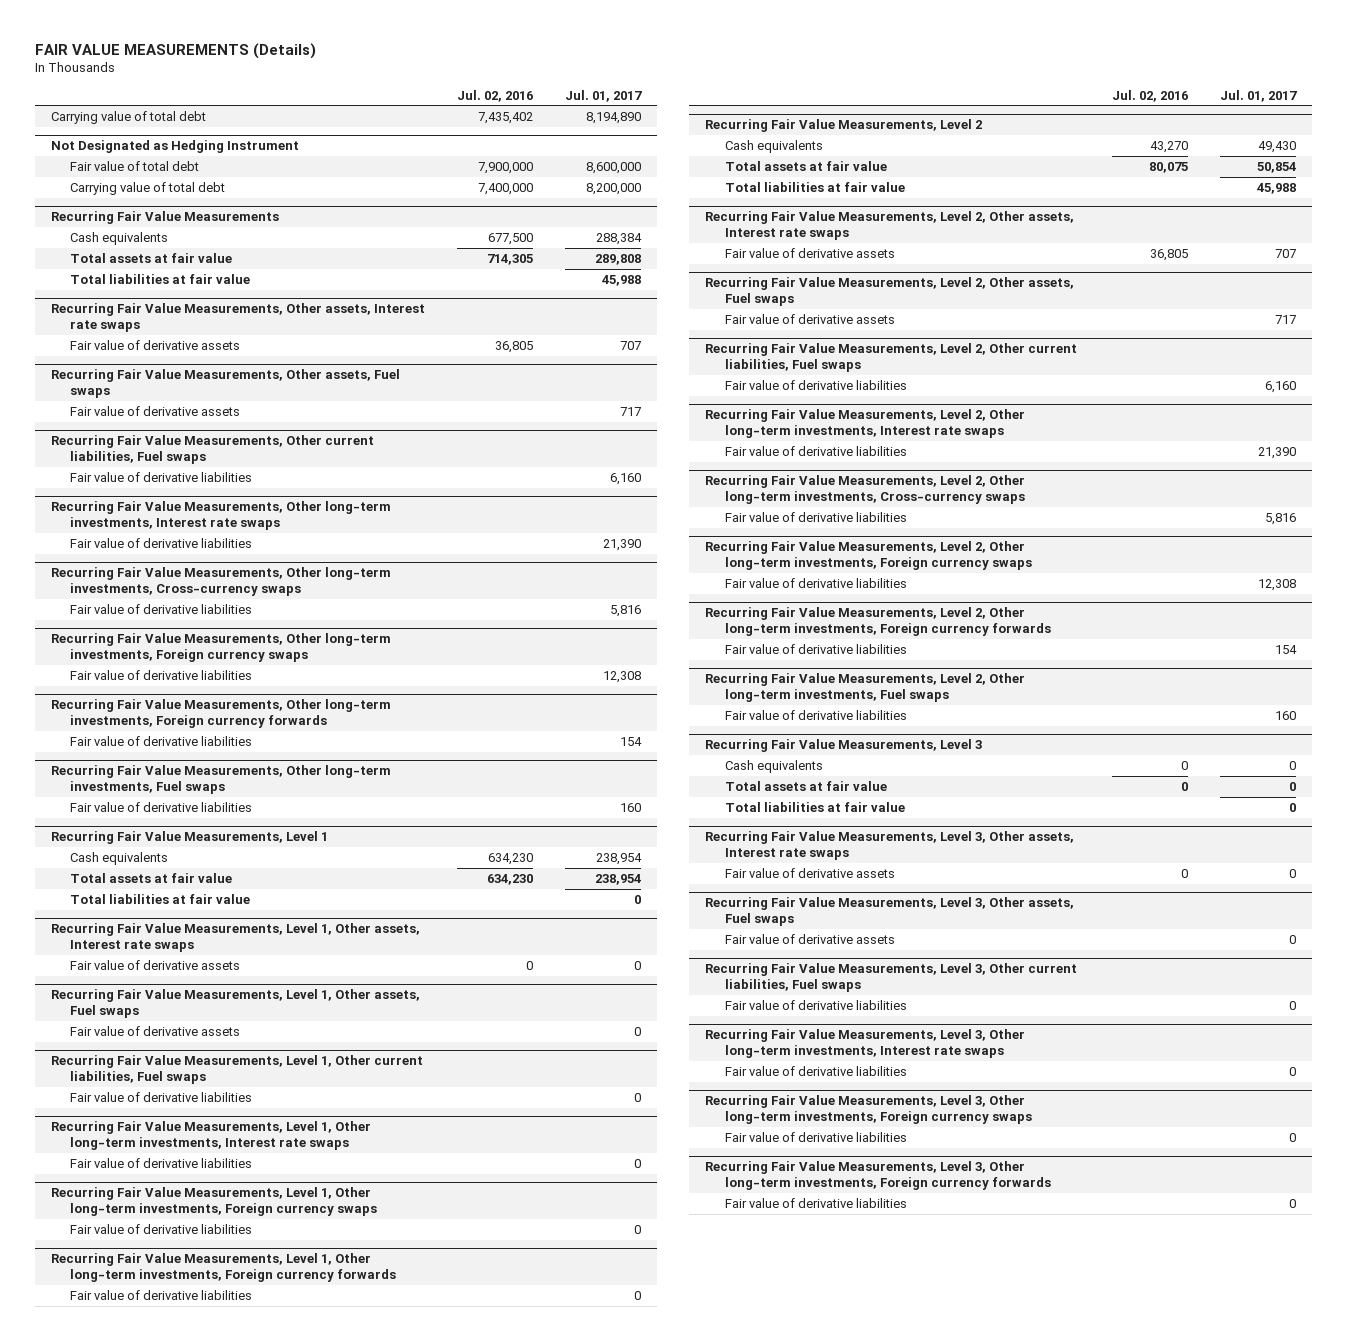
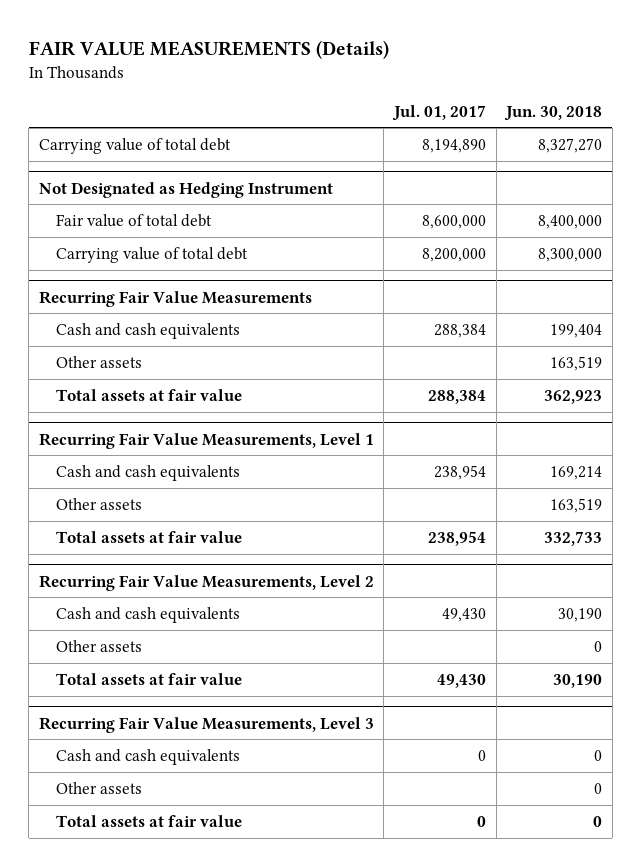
[456,89,533,102] Jul. 02, 2016 -> none
none -> [504,105,603,121] Jun. 30, 2018
[69,273,250,284] Total liabilities at fair value -> none
[50,303,425,333] Recurring Fair Value Measurements, Other assets, Interest rate swaps -> none
[69,339,240,350] Fair value of derivative assets -> none
[50,369,400,399] Recurring Fair Value Measurements, Other assets, Fuel swaps -> none
[69,405,240,416] Fair value of derivative assets -> none
[50,435,374,465] Recurring Fair Value Measurements, Other current liabilities, Fuel swaps -> none
[69,471,252,482] Fair value of derivative liabilities -> none
[50,501,391,531] Recurring Fair Value Measurements, Other long-term investments, Interest rate swaps -> none
[69,537,252,548] Fair value of derivative liabilities -> none
[50,567,391,597] Recurring Fair Value Measurements, Other long-term investments, Cross-currency swaps -> none
[69,603,252,614] Fair value of derivative liabilities -> none
[50,633,391,663] Recurring Fair Value Measurements, Other long-term investments, Foreign currency swaps -> none
[69,669,252,680] Fair value of derivative liabilities -> none
[50,699,391,729] Recurring Fair Value Measurements, Other long-term investments, Foreign currency forwards -> none
[69,735,252,746] Fair value of derivative liabilities -> none
[50,765,391,795] Recurring Fair Value Measurements, Other long-term investments, Fuel swaps -> none
[69,801,252,812] Fair value of derivative liabilities -> none
[69,231,168,245] Cash equivalents -> [56,322,241,339] Cash and cash equivalents
none -> [56,355,143,368] Other assets
[595,253,642,265] 289,808 -> [427,389,486,404] 288,384
[69,851,168,865] Cash equivalents -> [56,464,241,481] Cash and cash equivalents
none -> [56,497,143,510] Other assets
[69,893,250,904] Total liabilities at fair value -> none
[50,923,420,953] Recurring Fair Value Measurements, Level 1, Other assets, Interest rate swaps -> none
[69,959,240,970] Fair value of derivative assets -> none
[50,989,420,1019] Recurring Fair Value Measurements, Level 1, Other assets, Fuel swaps -> none
[69,1025,240,1036] Fair value of derivative assets -> none
[50,1055,423,1085] Recurring Fair Value Measurements, Level 1, Other current liabilities, Fuel swaps -> none
[69,1091,252,1102] Fair value of derivative liabilities -> none
[50,1121,371,1151] Recurring Fair Value Measurements, Level 1, Other long-term investments, Interest rate swaps -> none
[69,1157,252,1168] Fair value of derivative liabilities -> none
[50,1187,377,1217] Recurring Fair Value Measurements, Level 1, Other long-term investments, Foreign currency swaps -> none
[69,1223,252,1234] Fair value of derivative liabilities -> none
[50,1253,396,1283] Recurring Fair Value Measurements, Level 1, Other long-term investments, Foreign currency forwards -> none
[69,1289,252,1300] Fair value of derivative liabilities -> none
[724,181,905,192] Total liabilities at fair value -> none
[705,211,1075,241] Recurring Fair Value Measurements, Level 2, Other assets, Interest rate swaps -> none
[724,247,895,258] Fair value of derivative assets -> none
[705,277,1075,307] Recurring Fair Value Measurements, Level 2, Other assets, Fuel swaps -> none
[724,313,895,324] Fair value of derivative assets -> none
[705,343,1078,373] Recurring Fair Value Measurements, Level 2, Other current liabilities, Fuel swaps -> none
[724,379,907,390] Fair value of derivative liabilities -> none
[705,409,1026,439] Recurring Fair Value Measurements, Level 2, Other long-term investments, Interest rate swaps -> none
[724,445,907,456] Fair value of derivative liabilities -> none
[705,475,1026,505] Recurring Fair Value Measurements, Level 2, Other long-term investments, Cross-currency swaps -> none
[724,511,907,522] Fair value of derivative liabilities -> none
[705,541,1032,571] Recurring Fair Value Measurements, Level 2, Other long-term investments, Foreign currency swaps -> none
[724,577,907,588] Fair value of derivative liabilities -> none
[705,607,1051,637] Recurring Fair Value Measurements, Level 2, Other long-term investments, Foreign currency forwards -> none
[724,643,907,654] Fair value of derivative liabilities -> none
[705,673,1026,703] Recurring Fair Value Measurements, Level 2, Other long-term investments, Fuel swaps -> none
[724,709,907,720] Fair value of derivative liabilities -> none
[724,139,823,153] Cash equivalents -> [56,606,241,623] Cash and cash equivalents
none -> [56,639,143,652] Other assets
[1256,161,1296,173] 50,854 -> [436,673,486,688] 49,430
[724,759,823,773] Cash equivalents -> [56,748,241,765] Cash and cash equivalents
none -> [56,781,143,794] Other assets
[724,801,905,812] Total liabilities at fair value -> none
[705,831,1075,861] Recurring Fair Value Measurements, Level 3, Other assets, Interest rate swaps -> none
[724,867,895,878] Fair value of derivative assets -> none
[705,897,1075,927] Recurring Fair Value Measurements, Level 3, Other assets, Fuel swaps -> none
[724,933,895,944] Fair value of derivative assets -> none
[705,963,1078,993] Recurring Fair Value Measurements, Level 3, Other current liabilities, Fuel swaps -> none
[724,999,907,1010] Fair value of derivative liabilities -> none
[705,1029,1026,1059] Recurring Fair Value Measurements, Level 3, Other long-term investments, Interest rate swaps -> none
[724,1065,907,1076] Fair value of derivative liabilities -> none
[705,1095,1032,1125] Recurring Fair Value Measurements, Level 3, Other long-term investments, Foreign currency swaps -> none
[724,1131,907,1142] Fair value of derivative liabilities -> none
[705,1161,1051,1191] Recurring Fair Value Measurements, Level 3, Other long-term investments, Foreign currency forwards -> none
[724,1197,907,1208] Fair value of derivative liabilities -> none

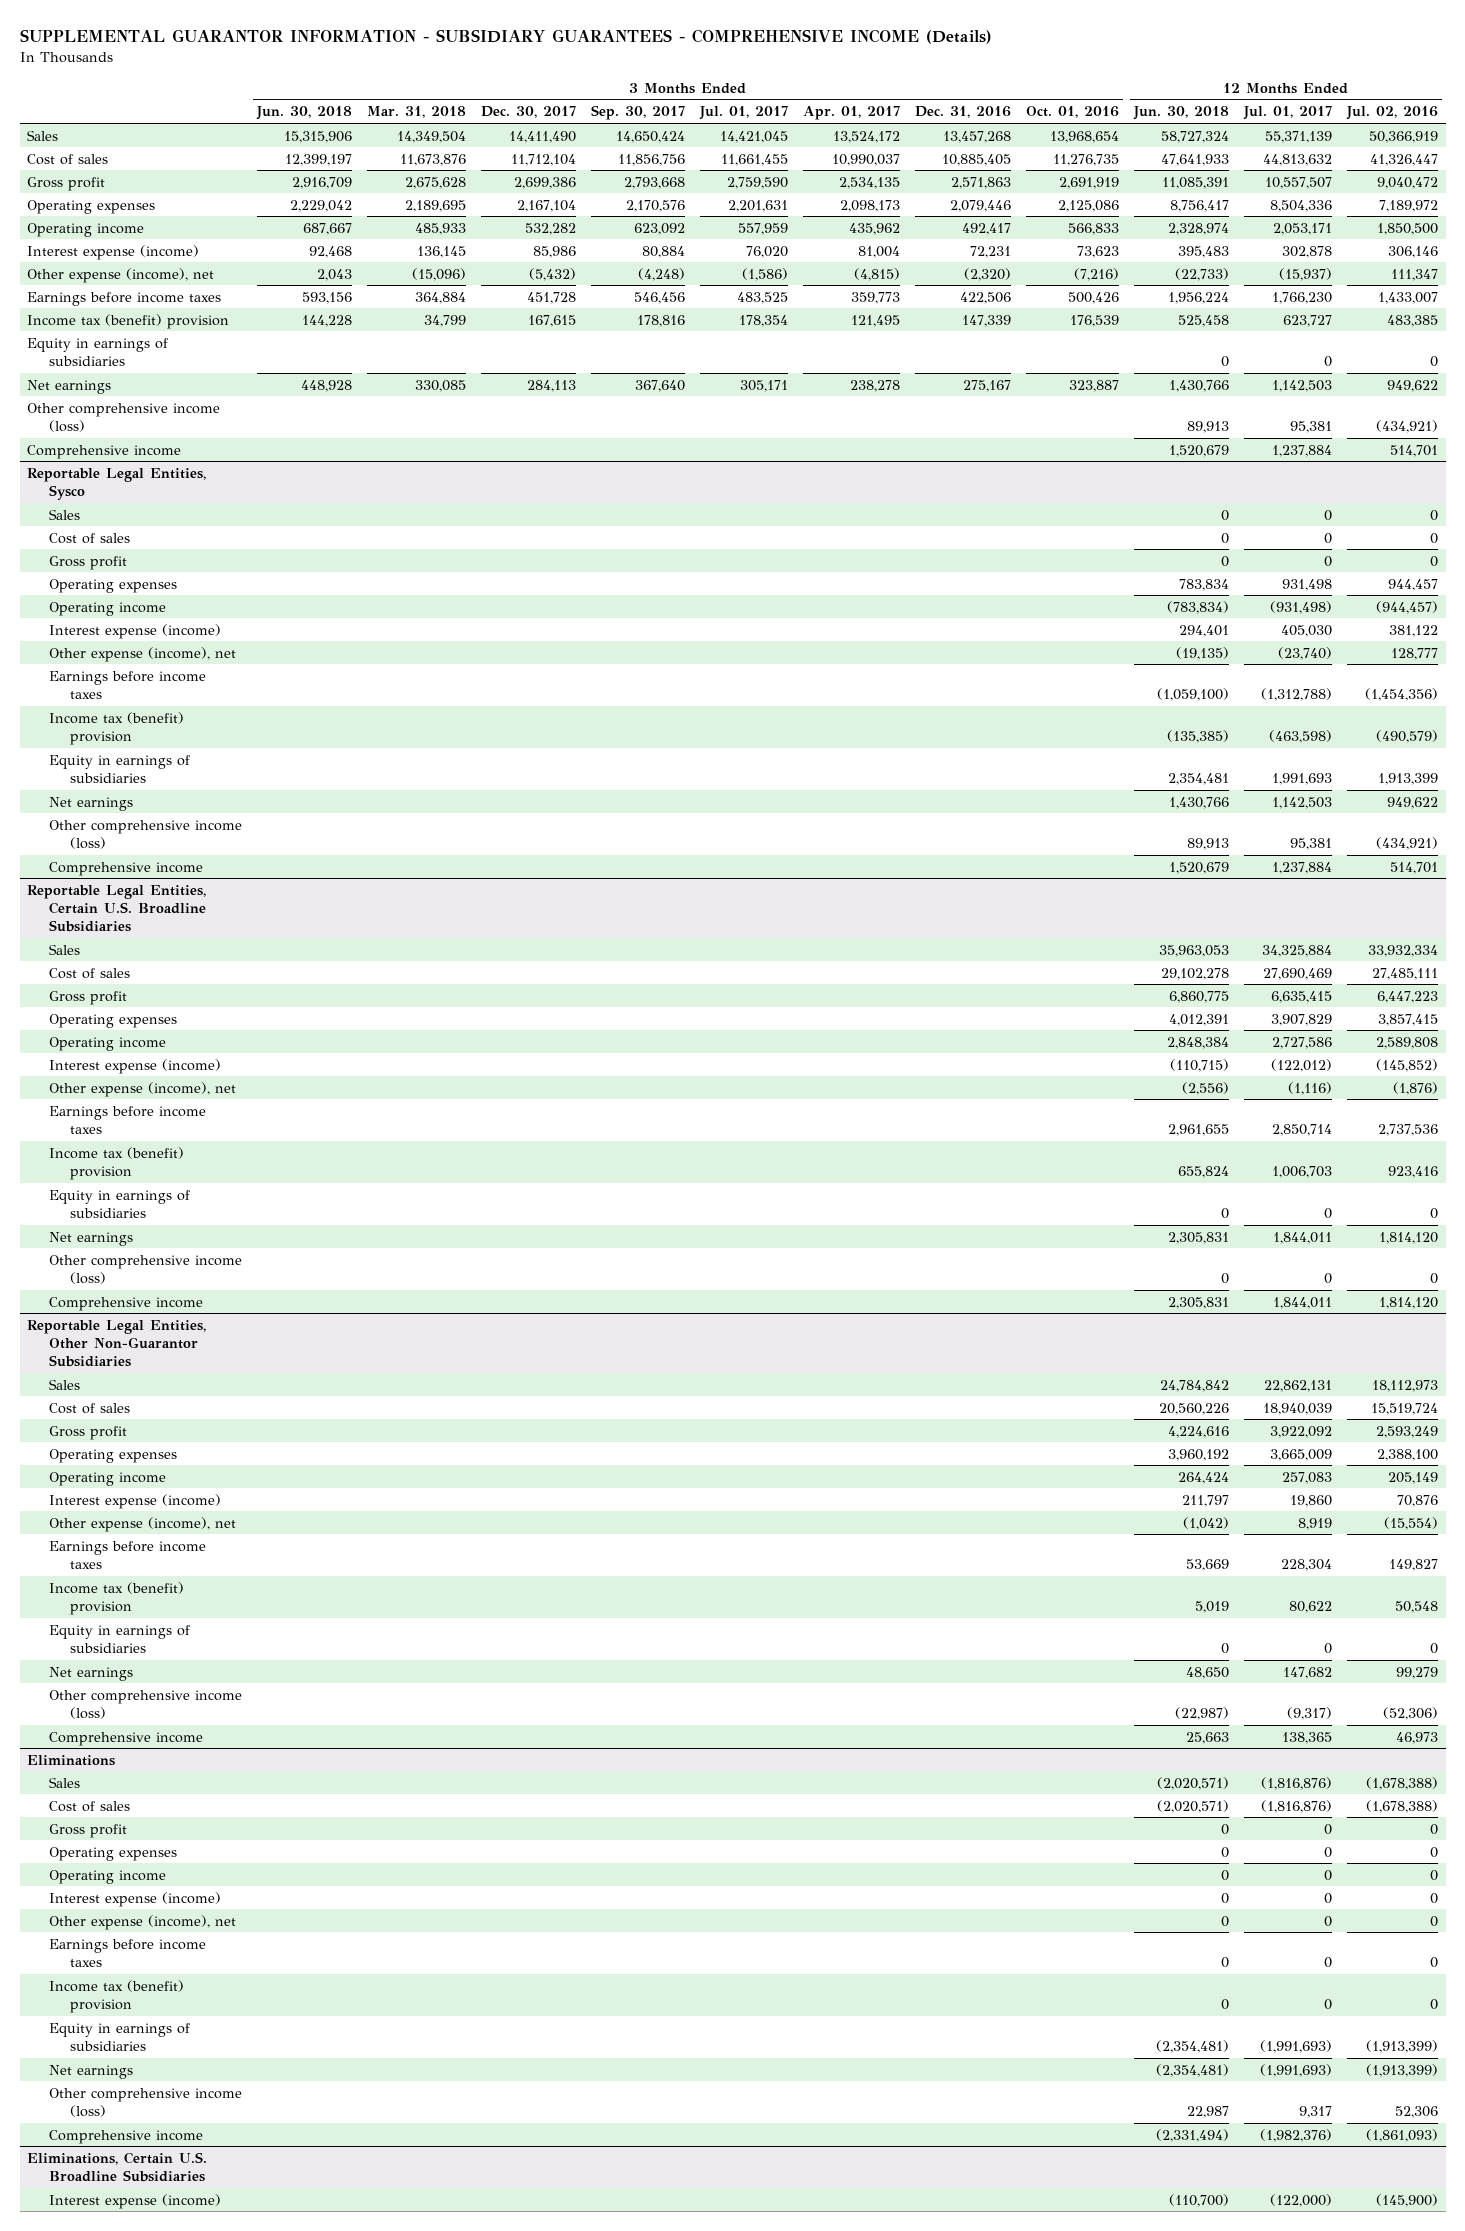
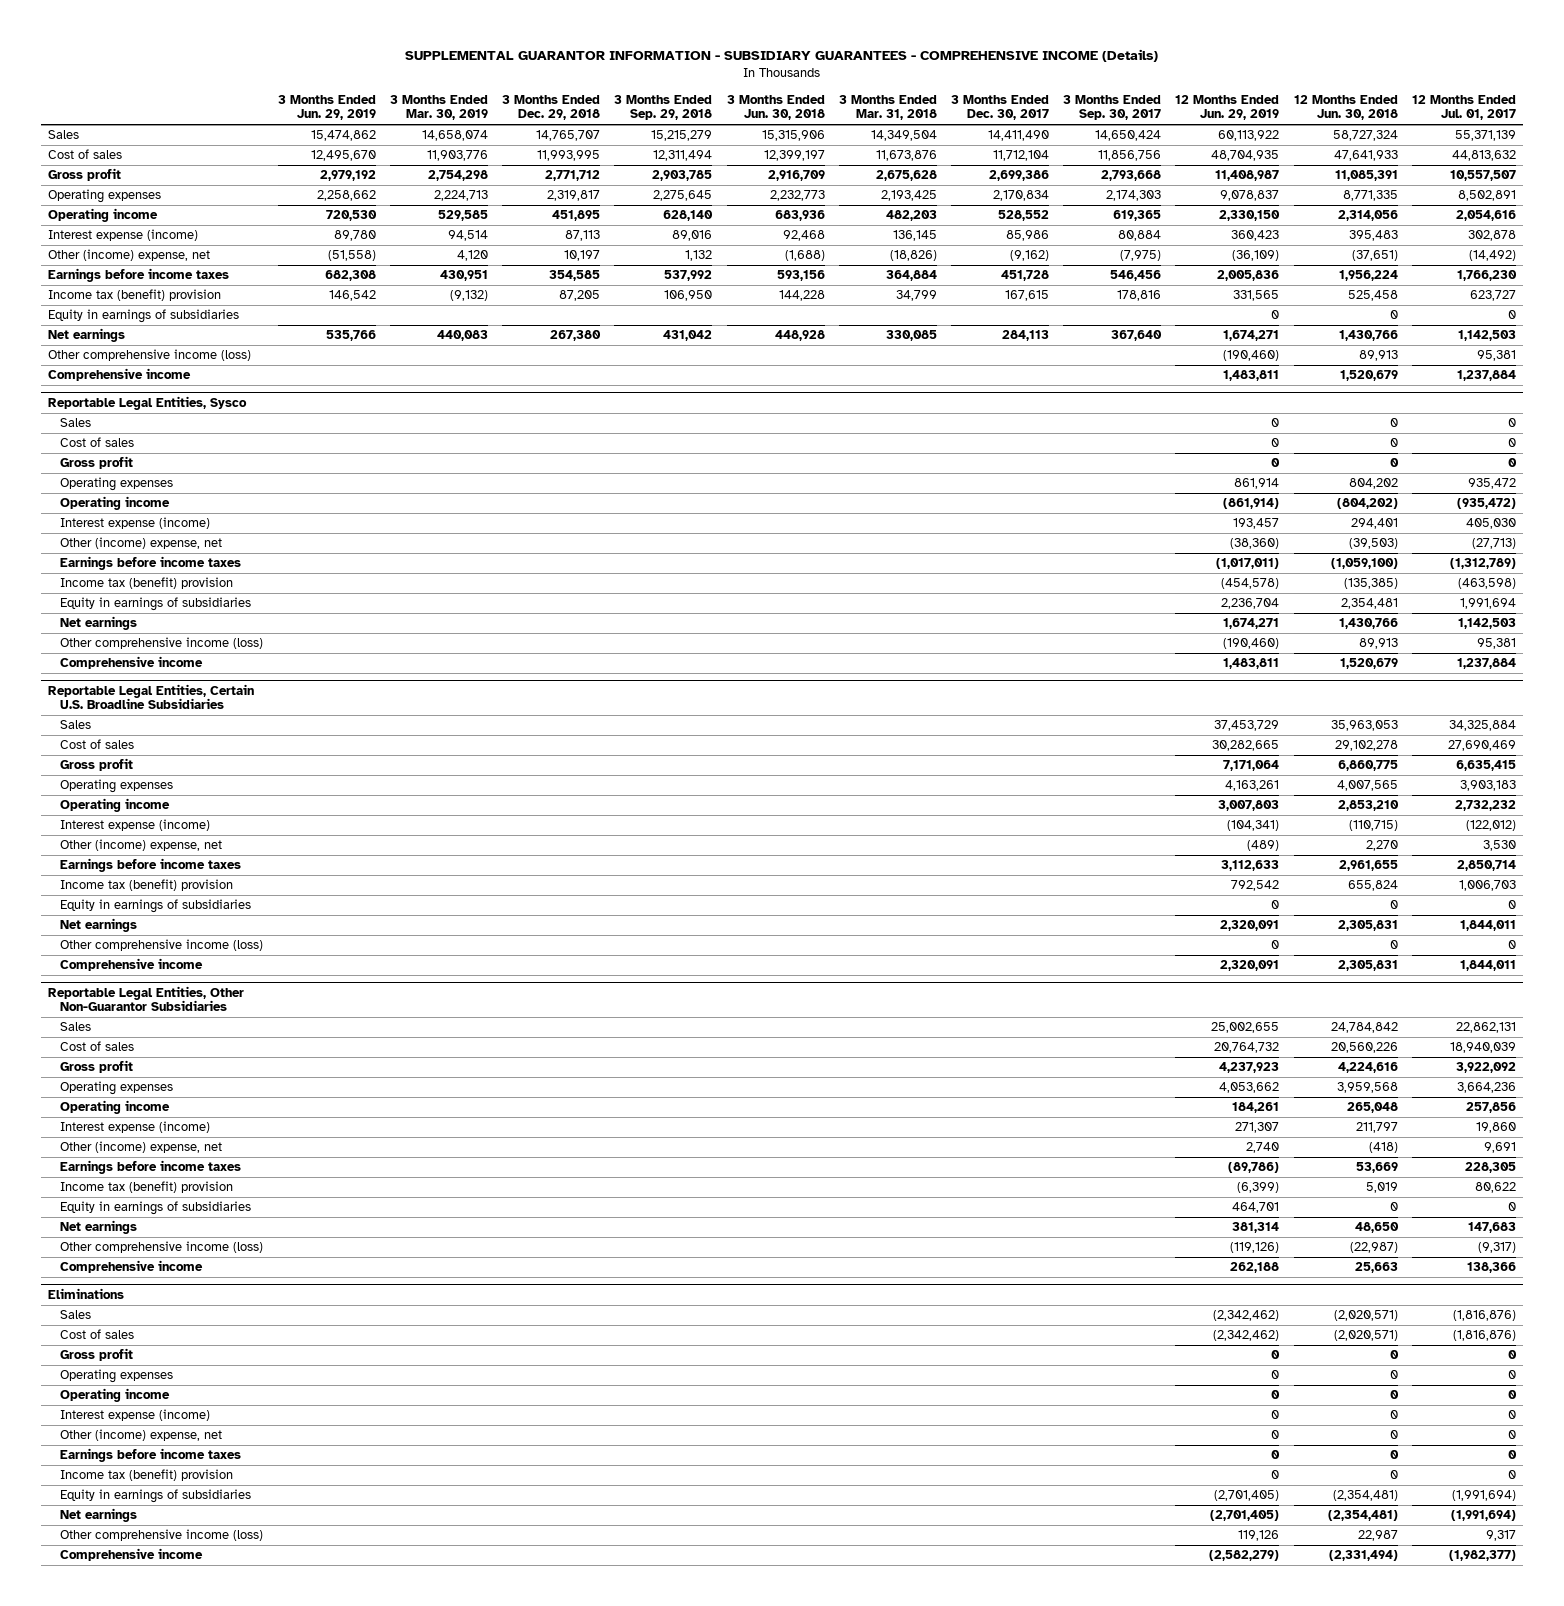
[698,106,788,121] Jul. 01, 2017 -> none
[802,106,900,121] Apr. 01, 2017 -> none
[914,106,1011,119] Dec. 31, 2016 -> none
[1025,106,1119,119] Oct. 01, 2016 -> none
[1346,106,1439,121] Jul. 02, 2016 -> none
none -> [277,94,376,121] 3 Months Ended Jun. 29, 2019
none -> [389,94,488,121] 3 Months Ended Mar. 30, 2019
none -> [502,94,601,121] 3 Months Ended Dec. 29, 2018
none -> [614,94,713,121] 3 Months Ended Sep. 29, 2018
none -> [1175,94,1280,121] 12 Months Ended Jun. 29, 2019
[289,199,352,212] 2,229,042 -> [769,190,825,202] 2,232,773
[404,199,466,212] 2,189,695 -> [880,190,937,202] 2,193,425
[516,199,576,212] 2,167,104 -> [992,190,1049,202] 2,170,834
[625,199,685,212] 2,170,576 -> [1106,190,1162,202] 2,174,303
[1169,199,1229,212] 8,756,417 -> [1342,190,1398,202] 8,771,335
[1269,199,1332,212] 8,504,336 -> [1457,190,1516,202] 8,502,891
[302,222,352,235] 687,667 -> [774,210,825,222] 683,936
[414,222,466,235] 485,933 -> [885,210,937,222] 482,203
[524,222,576,235] 532,282 -> [997,210,1049,222] 528,552
[633,222,685,235] 623,092 -> [1113,210,1162,222] 619,365
[1167,222,1229,235] 2,328,974 -> [1337,210,1398,222] 2,314,056
[1272,222,1332,235] 2,053,171 -> [1455,210,1516,222] 2,054,616
[27,267,215,283] Other expense (income), net -> [48,249,211,262] Other (income) expense, net
[316,268,352,281] 2,043 -> [784,250,825,262] (1,688)
[411,267,466,281] (15,096) -> [889,250,937,262] (18,826)
[528,267,576,281] (5,432) -> [1009,250,1049,262] (9,162)
[637,267,685,281] (4,248) -> [1120,250,1162,262] (7,975)
[1174,267,1229,281] (22,733) -> [1351,250,1398,262] (37,651)
[1278,267,1332,281] (15,937) -> [1468,250,1516,262] (14,492)
[1178,578,1229,591] 783,834 -> [1348,478,1398,490] 804,202
[1281,578,1332,591] 931,498 -> [1467,478,1516,490] 935,472
[1166,600,1229,614] (783,834) -> [1336,498,1398,510] (804,202)
[1269,600,1332,614] (931,498) -> [1456,498,1516,510] (935,472)
[48,646,236,662] Other expense (income), net -> [60,537,223,550] Other (income) expense, net
[1175,646,1229,660] (19,135) -> [1348,538,1398,550] (39,503)
[1277,646,1332,660] (23,740) -> [1471,538,1516,550] (27,713)
[1260,687,1332,701] (1,312,788) -> [1449,558,1516,570] (1,312,789)
[1271,772,1332,785] 1,991,693 -> [1459,598,1516,610] 1,991,694
[1168,1013,1229,1026] 4,012,391 -> [1336,780,1398,792] 4,007,565
[1270,1013,1332,1026] 3,907,829 -> [1459,780,1516,792] 3,903,183
[1166,1036,1229,1049] 2,848,384 -> [1337,800,1399,812] 2,853,210
[1271,1036,1332,1049] 2,727,586 -> [1454,800,1516,812] 2,732,232
[48,1081,236,1097] Other expense (income), net -> [60,839,223,852] Other (income) expense, net
[1181,1081,1229,1095] (2,556) -> [1365,840,1398,852] 2,270
[1287,1081,1332,1095] (1,116) -> [1482,840,1516,852] 3,530
[1167,1448,1229,1461] 3,960,192 -> [1336,1082,1398,1094] 3,959,568
[1269,1448,1332,1461] 3,665,009 -> [1456,1082,1516,1094] 3,664,236
[1177,1471,1229,1484] 264,424 -> [1346,1102,1398,1114] 265,048
[1281,1471,1332,1484] 257,083 -> [1465,1102,1516,1114] 257,856
[48,1516,236,1532] Other expense (income), net -> [60,1141,223,1154] Other (income) expense, net
[1182,1516,1229,1530] (1,042) -> [1368,1142,1398,1154] (418)
[1297,1517,1332,1530] 8,919 -> [1483,1142,1516,1154] 9,691
[1280,1558,1332,1571] 228,304 -> [1464,1162,1516,1174] 228,305
[1282,1666,1332,1679] 147,682 -> [1467,1222,1516,1234] 147,683
[1281,1731,1332,1744] 138,365 -> [1466,1262,1516,1274] 138,366
[48,1914,236,1930] Other expense (income), net -> [60,1429,223,1442] Other (income) expense, net
[1259,2039,1332,2053] (1,991,693) -> [1451,1490,1516,1502] (1,991,694)
[1259,2063,1332,2077] (1,991,693) -> [1450,1510,1516,1522] (1,991,694)
[27,2151,208,2182] Eliminations, Certain U.S. Broadline Subsidiaries -> none
[48,2193,221,2209] Interest expense (income) -> none
[1259,2128,1332,2142] (1,982,376) -> [1448,1550,1516,1562] (1,982,377)

